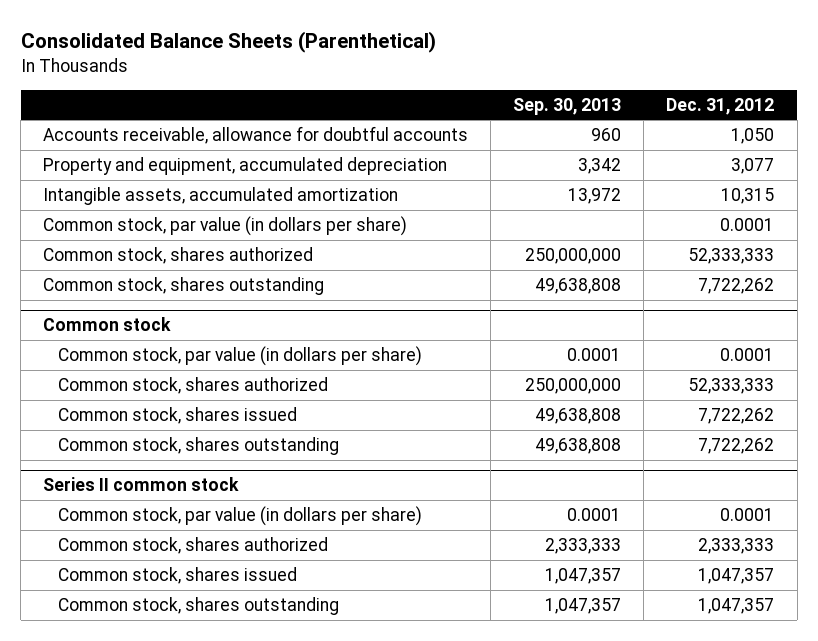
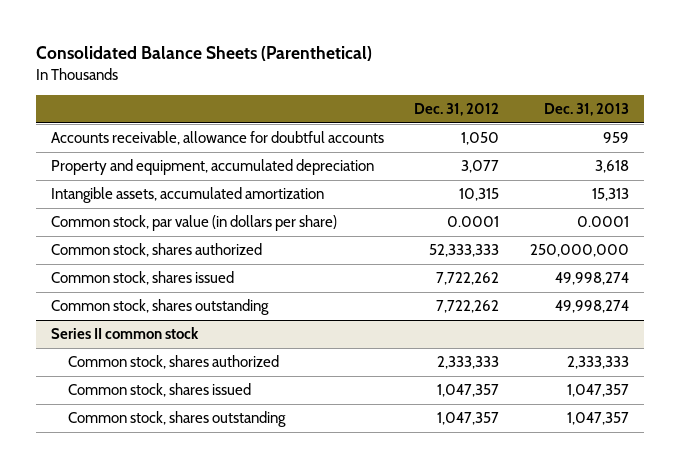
[513,97,622,115] Sep. 30, 2013 -> none
none -> [543,103,629,117] Dec. 31, 2013
[43,277,325,296] Common stock, shares outstanding -> none
[43,317,172,332] Common stock -> none
[57,346,422,367] Common stock, par value (in dollars per share) -> none
[57,377,328,395] Common stock, shares authorized -> none
[57,506,422,527] Common stock, par value (in dollars per share) -> none

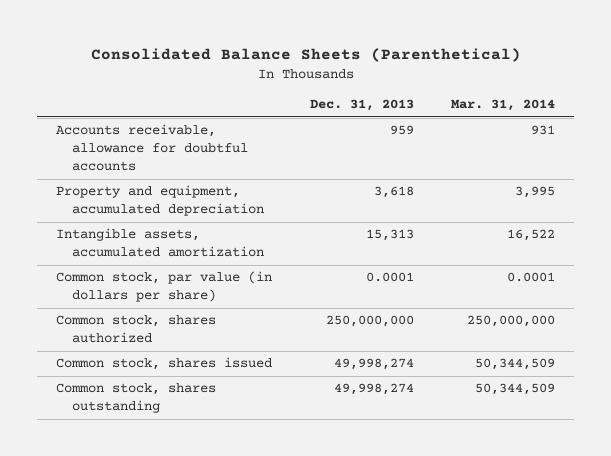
[414,103,500,117] Dec. 31, 2012 -> none
none -> [451,99,556,112] Mar. 31, 2014
[51,327,200,340] Series II common stock -> none
[68,355,280,370] Common stock, shares authorized -> none
[68,383,252,398] Common stock, shares issued -> none
[68,411,287,428] Common stock, shares outstanding -> none

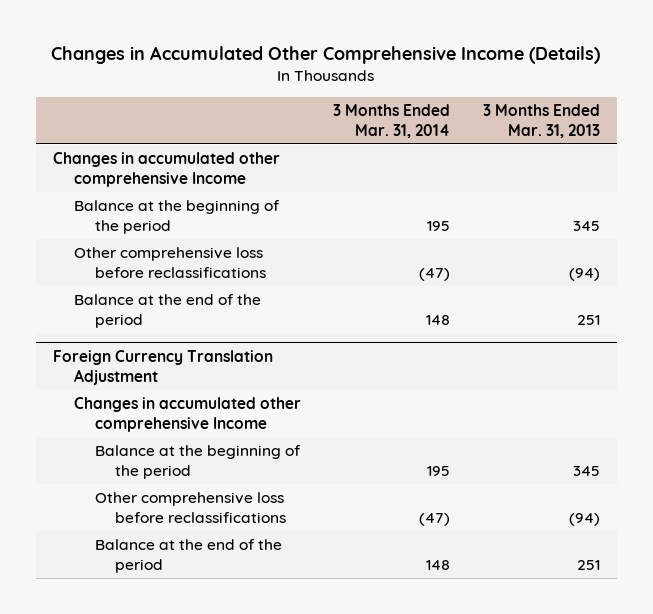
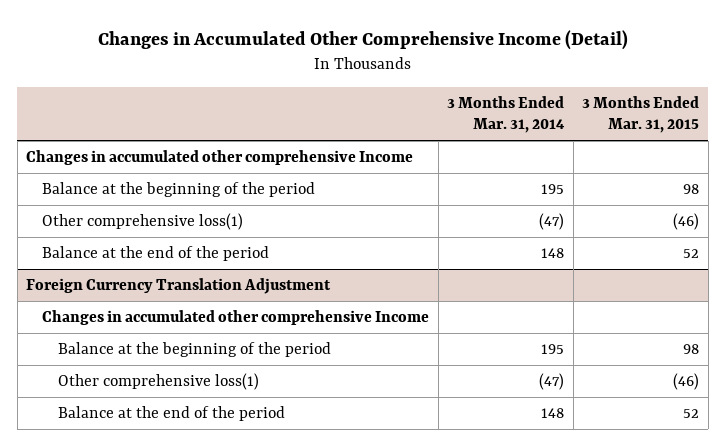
[51,46,601,65] Changes in Accumulated Other Comprehensive Income (Details) -> [97,29,628,50] Changes in Accumulated Other Comprehensive Income (Detail)
[483,103,601,138] 3 Months Ended Mar. 31, 2013 -> none
none -> [582,96,700,134] 3 Months Ended Mar. 31, 2015
[73,246,266,278] Other comprehensive loss before reclassifications -> [42,213,244,231] Other comprehensive loss(1)
[94,491,287,523] Other comprehensive loss before reclassifications -> [58,373,260,391] Other comprehensive loss(1)

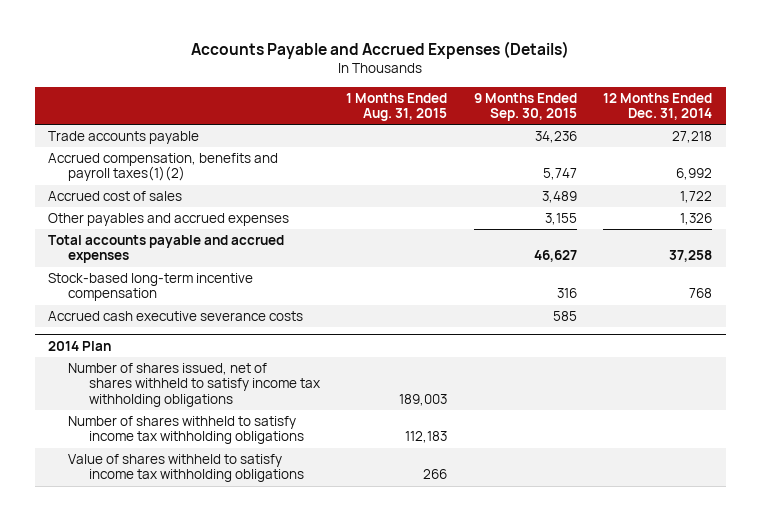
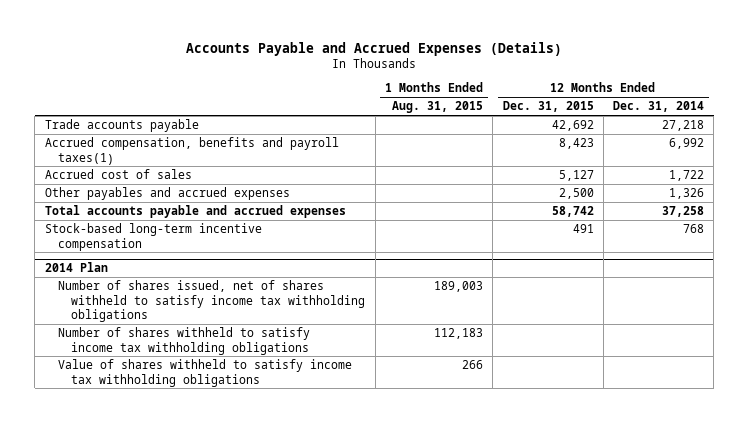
[473,92,577,122] 9 Months Ended Sep. 30, 2015 -> none
none -> [502,101,594,113] Dec. 31, 2015
[47,152,278,182] Accrued compensation, benefits and payroll taxes(1)(2) -> [44,137,339,165] Accrued compensation, benefits and payroll taxes(1)
[47,310,303,321] Accrued cash executive severance costs -> none

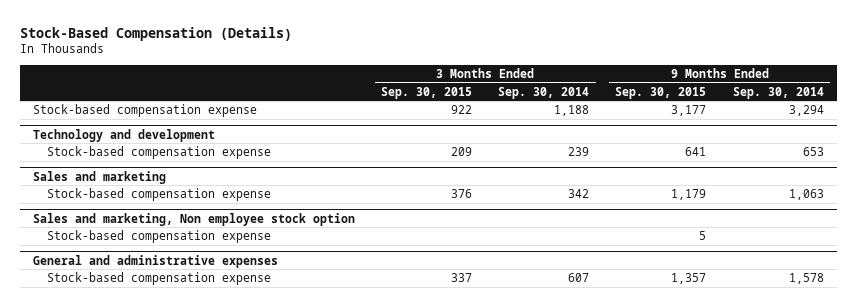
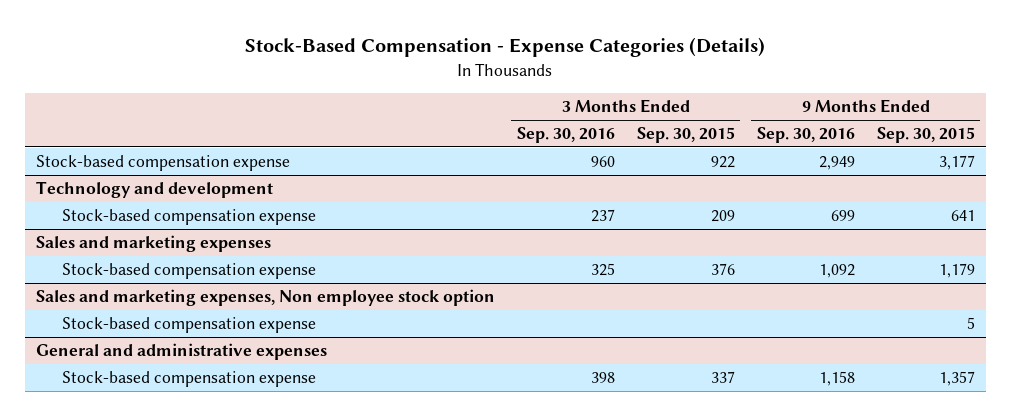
[19,26,292,41] Stock-Based Compensation (Details) -> [245,37,766,58] Stock-Based Compensation - Expense Categories (Details)
[498,86,590,99] Sep. 30, 2014 -> none
[732,86,824,99] Sep. 30, 2014 -> none
none -> [516,127,615,144] Sep. 30, 2016
none -> [756,127,855,144] Sep. 30, 2016
[32,170,166,184] Sales and marketing -> [36,235,272,253] Sales and marketing expenses
[32,212,355,226] Sales and marketing, Non employee stock option -> [36,289,496,307] Sales and marketing expenses, Non employee stock option

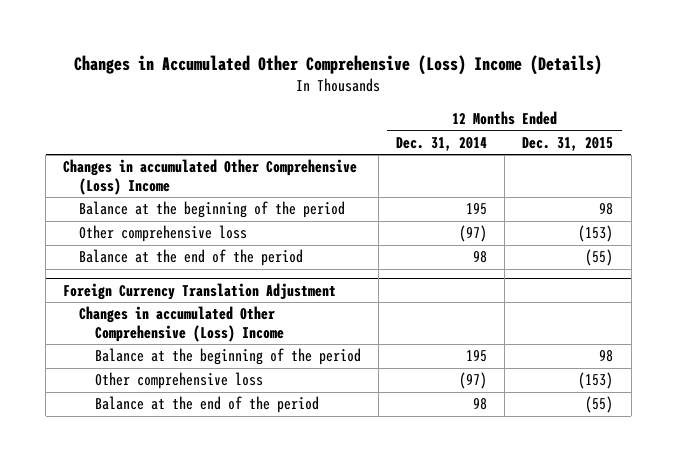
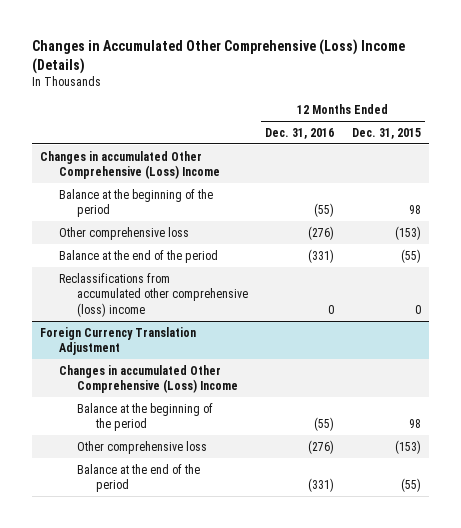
[396,136,488,151] Dec. 31, 2014 -> none
none -> [265,127,335,139] Dec. 31, 2016
none -> [58,272,249,318] Reclassifications from accumulated other comprehensive (loss) income

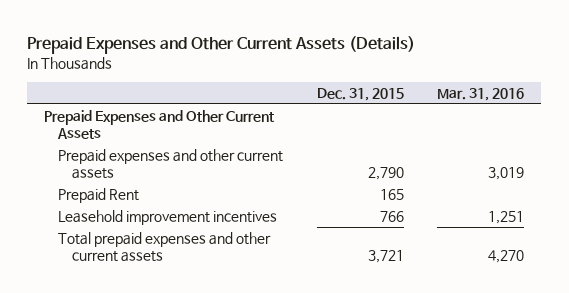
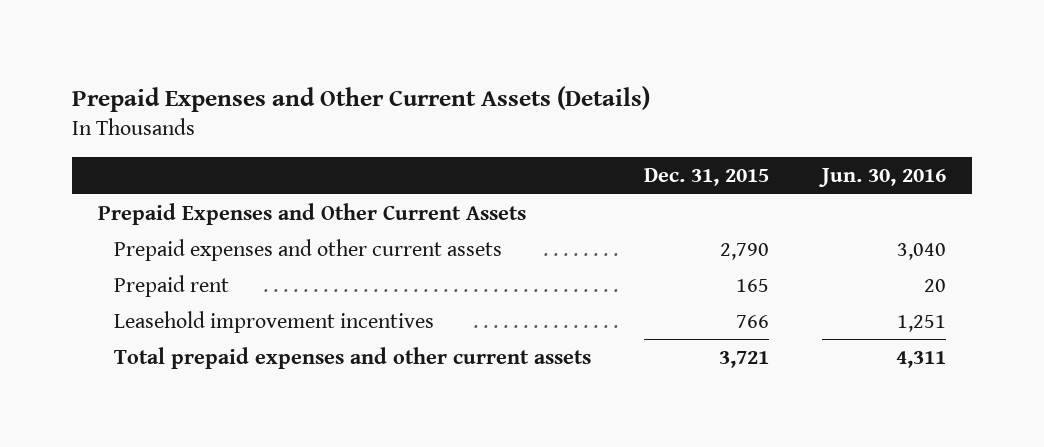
[437,88,525,102] Mar. 31, 2016 -> none
none -> [817,168,946,188] Jun. 30, 2016
[58,187,140,203] Prepaid Rent -> [114,274,230,297] Prepaid rent

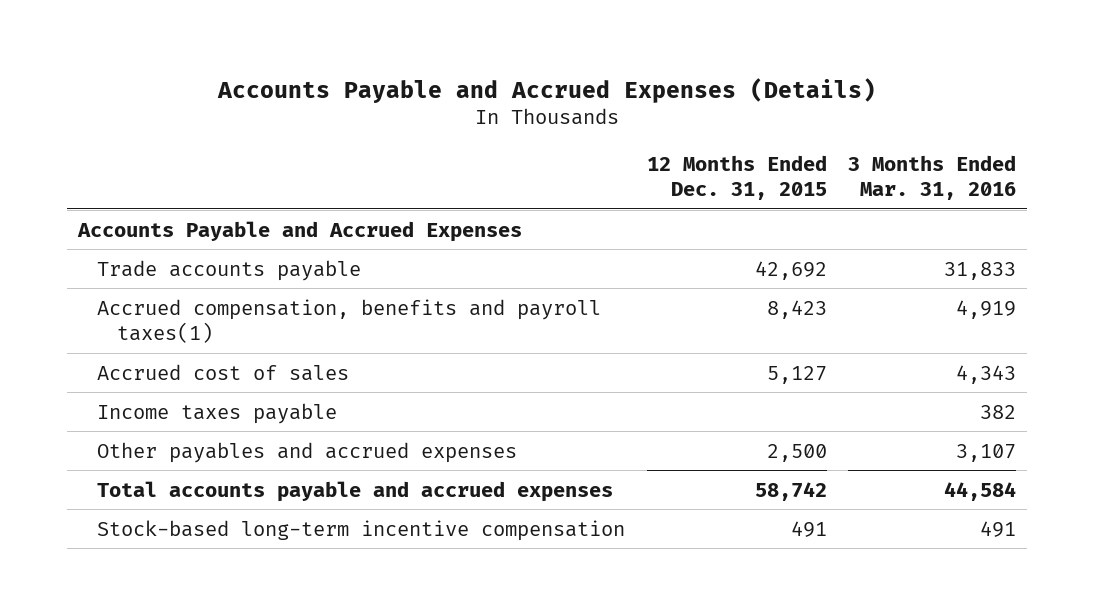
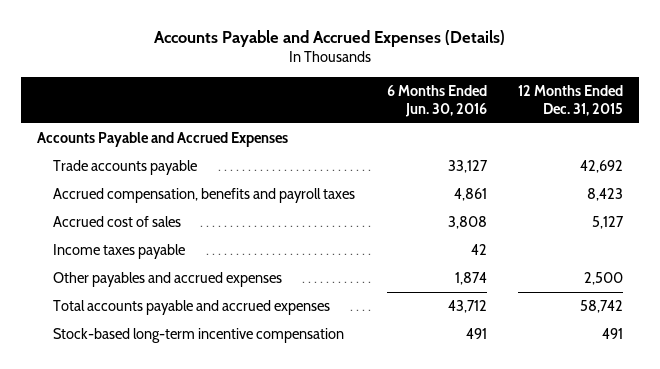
[848,154,1017,201] 3 Months Ended Mar. 31, 2016 -> none
none -> [386,84,487,117] 6 Months Ended Jun. 30, 2016
[97,298,602,343] Accrued compensation, benefits and payroll taxes(1) -> [52,187,355,203] Accrued compensation, benefits and payroll taxes

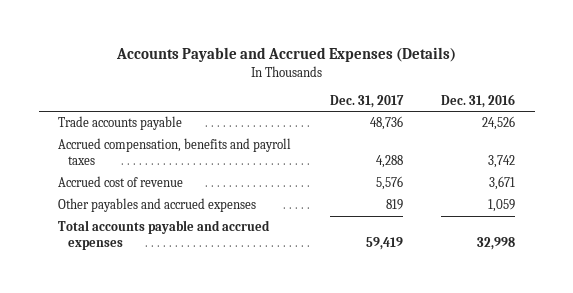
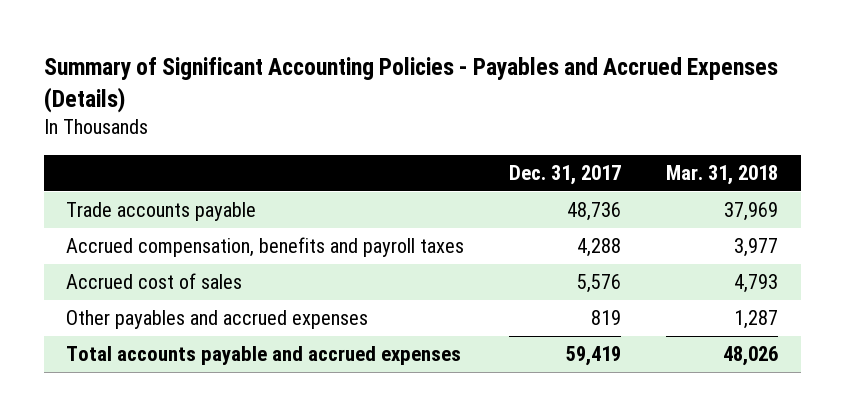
[115,47,456,63] Accounts Payable and Accrued Expenses (Details) -> [43,57,778,114] Summary of Significant Accounting Policies - Payables and Accrued Expenses (Details)
[441,93,516,108] Dec. 31, 2016 -> none
none -> [666,165,779,186] Mar. 31, 2018
[58,176,184,188] Accrued cost of revenue -> [66,273,243,290] Accrued cost of sales

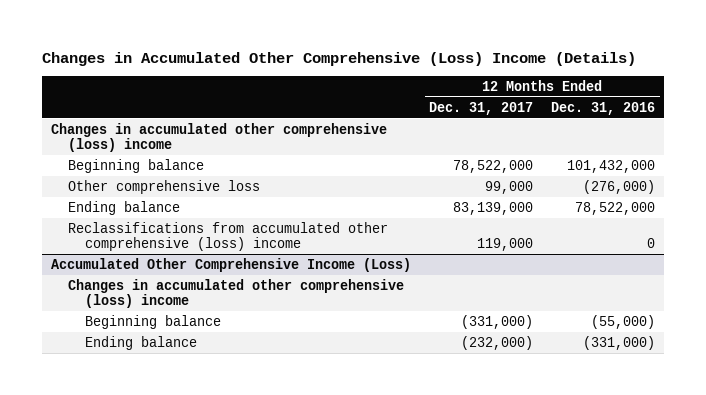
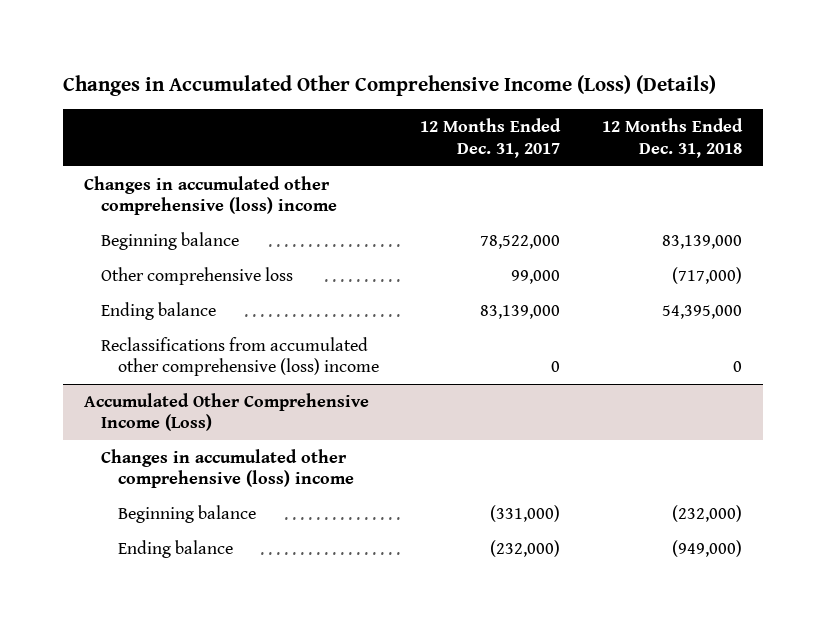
[42,51,637,66] Changes in Accumulated Other Comprehensive (Loss) Income (Details) -> [63,75,717,97] Changes in Accumulated Other Comprehensive Income (Loss) (Details)
[551,101,656,115] Dec. 31, 2016 -> none
none -> [601,118,743,158] 12 Months Ended Dec. 31, 2018
[477,238,534,252] 119,000 -> [551,361,561,373] 0

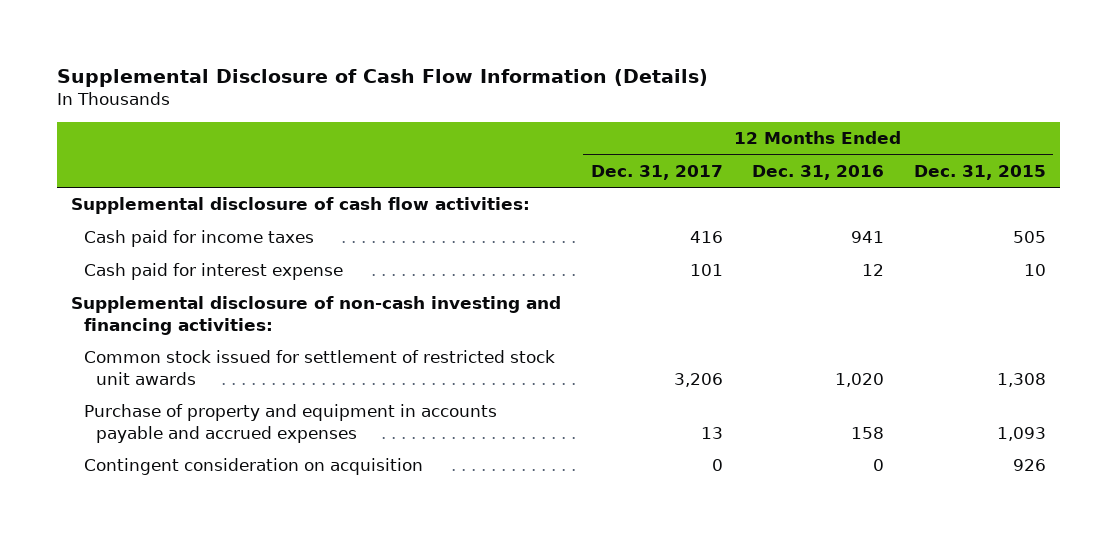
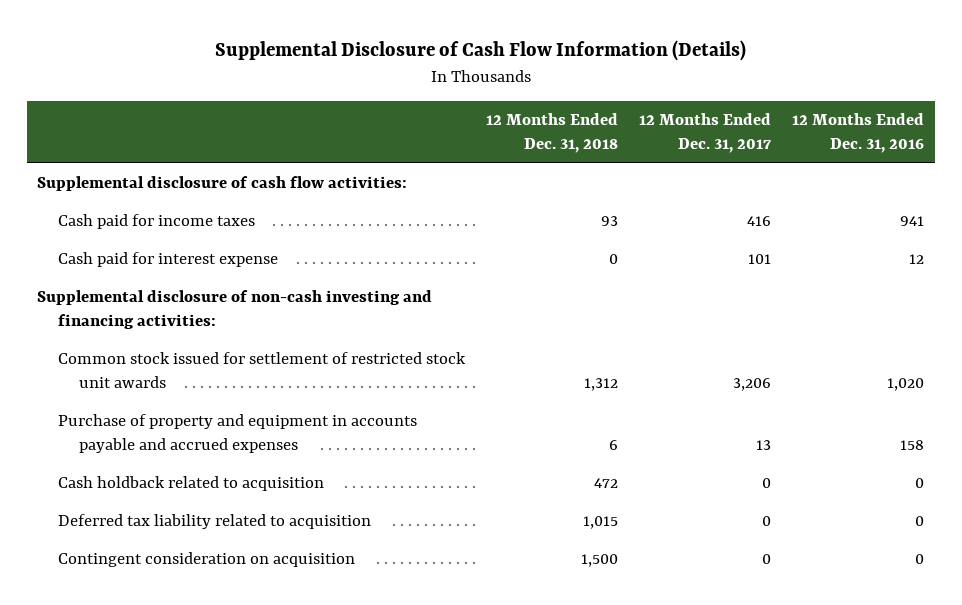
[913,165,1046,181] Dec. 31, 2015 -> none
none -> [486,113,619,154] 12 Months Ended Dec. 31, 2018
none -> [58,476,325,492] Cash holdback related to acquisition
none -> [58,514,372,530] Deferred tax liability related to acquisition

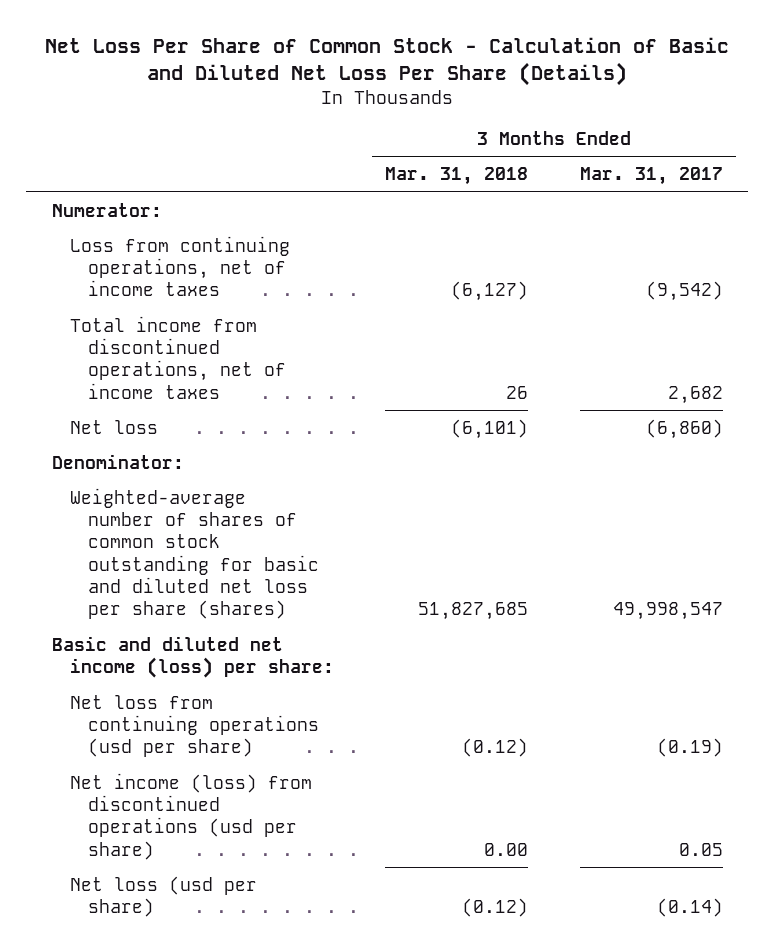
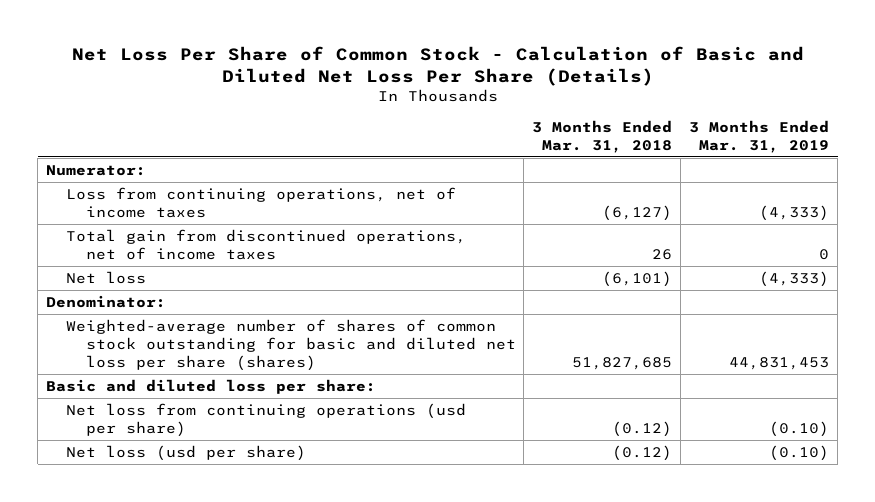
[579,167,723,186] Mar. 31, 2017 -> none
none -> [689,119,830,153] 3 Months Ended Mar. 31, 2019
[69,315,286,399] Total income from discontinued operations, net of income taxes -> [65,228,466,260] Total gain from discontinued operations, net of income taxes
[51,635,334,679] Basic and diluted net income (loss) per share: -> [46,378,377,394] Basic and diluted loss per share:
[69,772,312,860] Net income (loss) from discontinued operations (usd per share) -> none

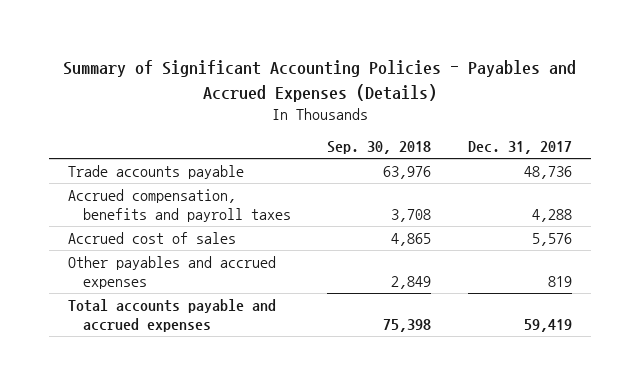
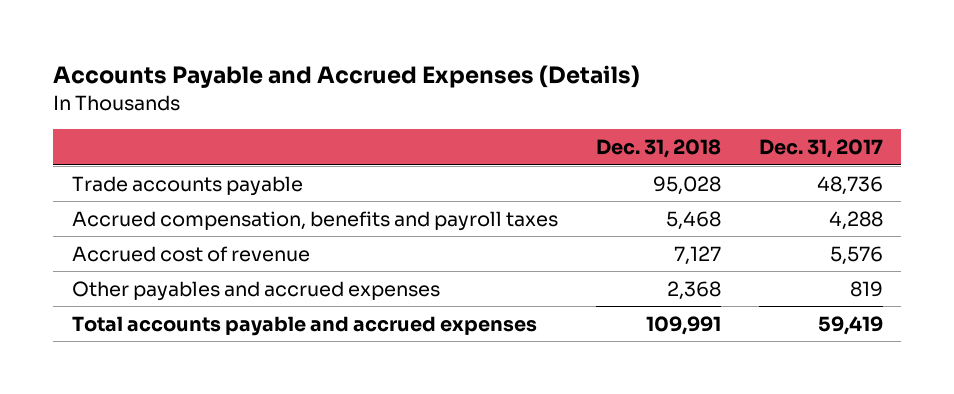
[62,60,576,102] Summary of Significant Accounting Policies - Payables and Accrued Expenses (Details) -> [52,65,640,89] Accounts Payable and Accrued Expenses (Details)
[327,141,432,155] Sep. 30, 2018 -> none
none -> [595,139,721,159] Dec. 31, 2018
[67,232,236,245] Accrued cost of sales -> [71,245,310,262] Accrued cost of revenue

